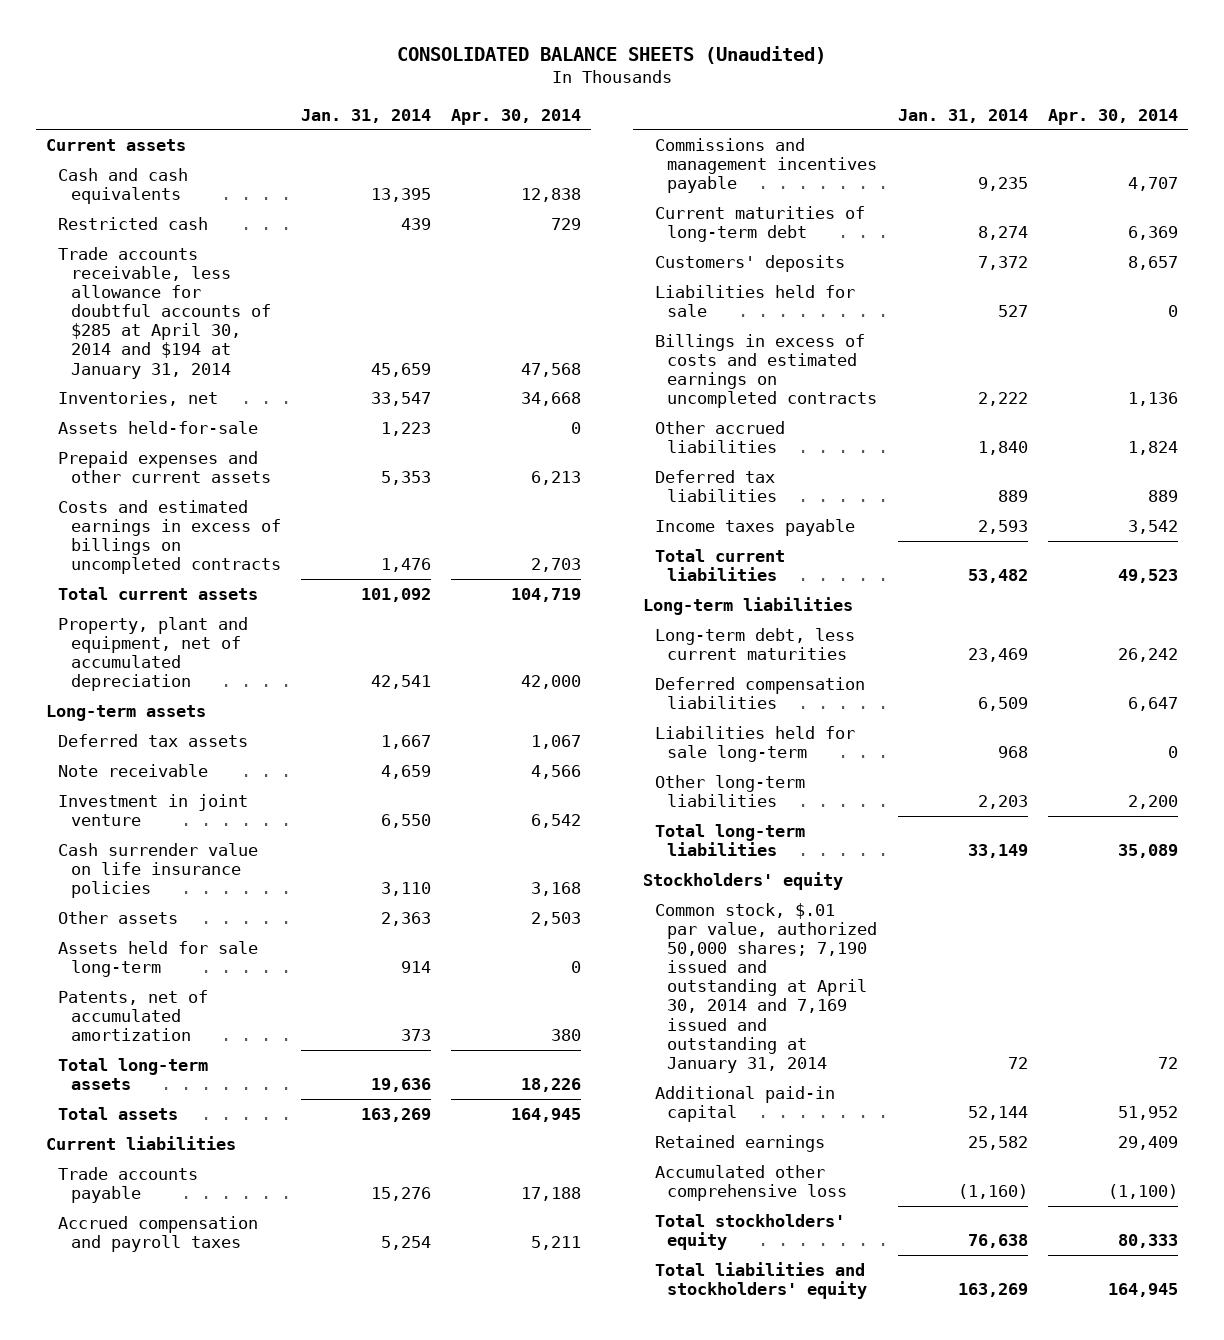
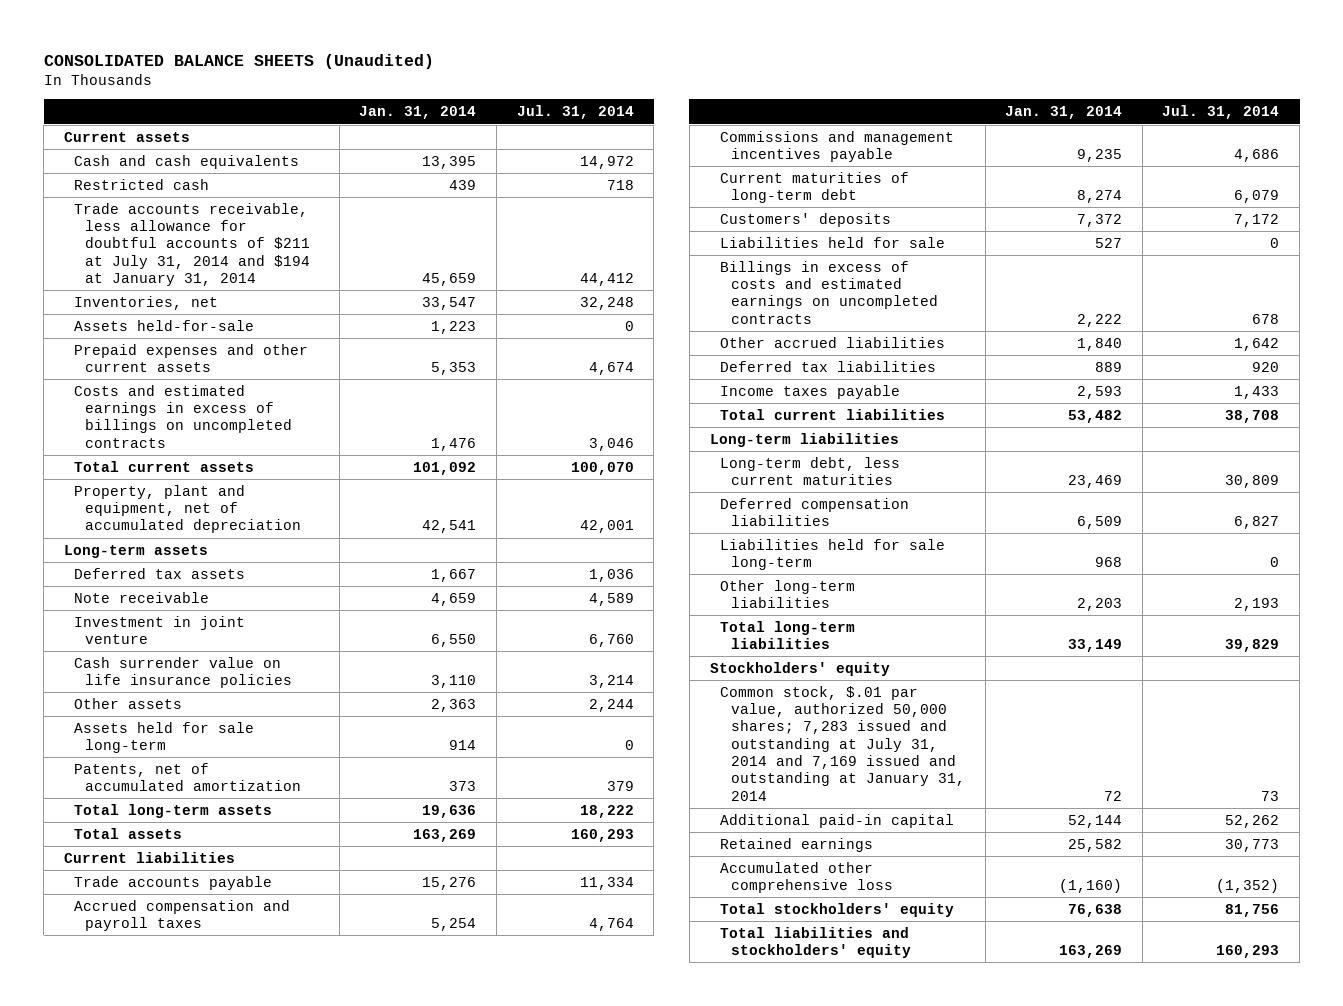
[451,108,582,125] Apr. 30, 2014 -> none
none -> [516,105,634,120] Jul. 31, 2014
[58,246,271,379] Trade accounts receivable, less allowance for doubtful accounts of $285 at April 30, 2014 and $194 at January 31, 2014 -> [74,202,311,286] Trade accounts receivable, less allowance for doubtful accounts of $211 at July 31, 2014 and $194 at January 31, 2014
[655,902,878,1073] Common stock, $.01 par value, authorized 50,000 shares; 7,190 issued and outstanding at April 30, 2014 and 7,169 issued and outstanding at January 31, 2014 -> [720,685,965,801] Common stock, $.01 par value, authorized 50,000 shares; 7,283 issued and outstanding at July 31, 2014 and 7,169 issued and outstanding at January 31, 2014

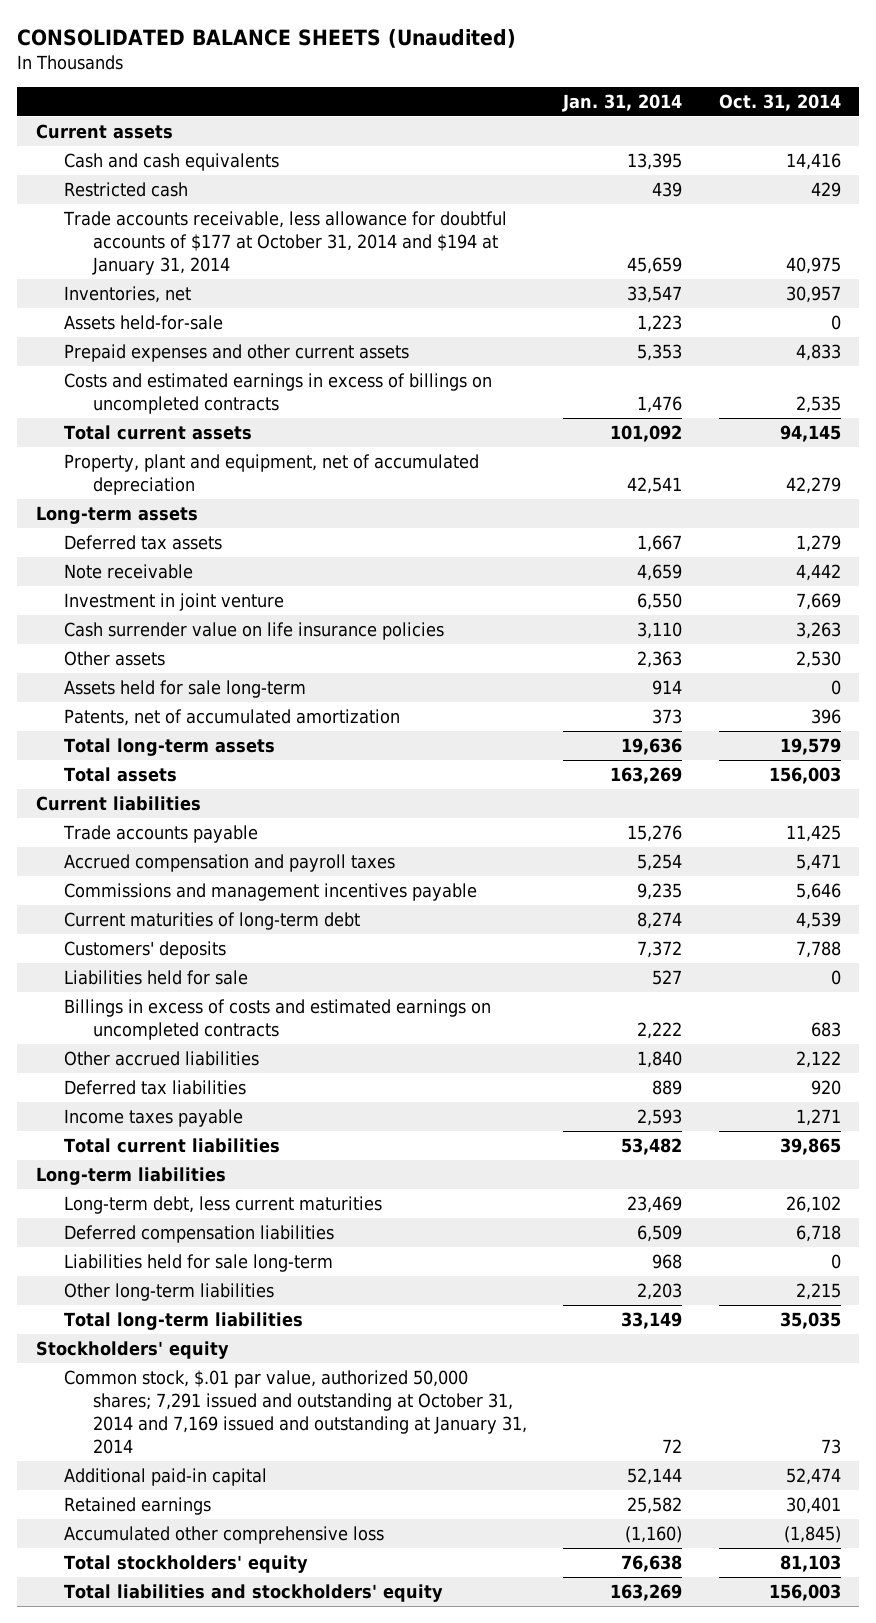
[516,105,634,120] Jul. 31, 2014 -> none
none -> [718,93,841,111] Oct. 31, 2014
[74,202,311,286] Trade accounts receivable, less allowance for doubtful accounts of $211 at July 31, 2014 and $194 at January 31, 2014 -> [63,210,508,275] Trade accounts receivable, less allowance for doubtful accounts of $177 at October 31, 2014 and $194 at January 31, 2014
[720,685,965,801] Common stock, $.01 par value, authorized 50,000 shares; 7,283 issued and outstanding at July 31, 2014 and 7,169 issued and outstanding at January 31, 2014 -> [64,1369,527,1454] Common stock, $.01 par value, authorized 50,000 shares; 7,291 issued and outstanding at October 31, 2014 and 7,169 issued and outstanding at January 31, 2014

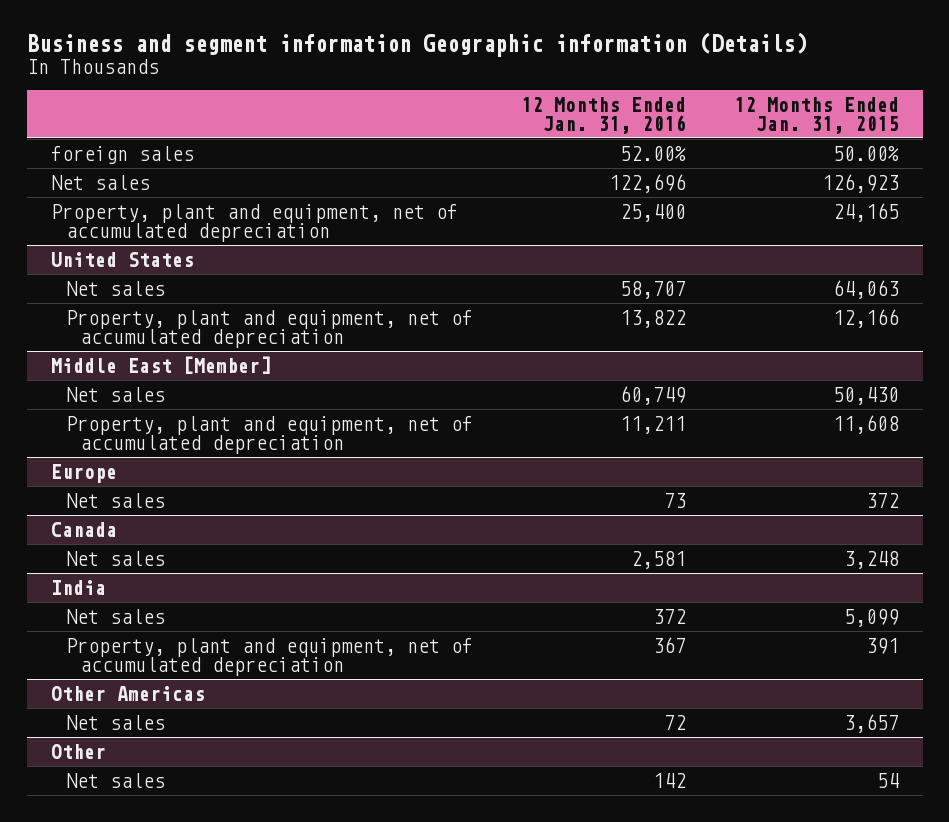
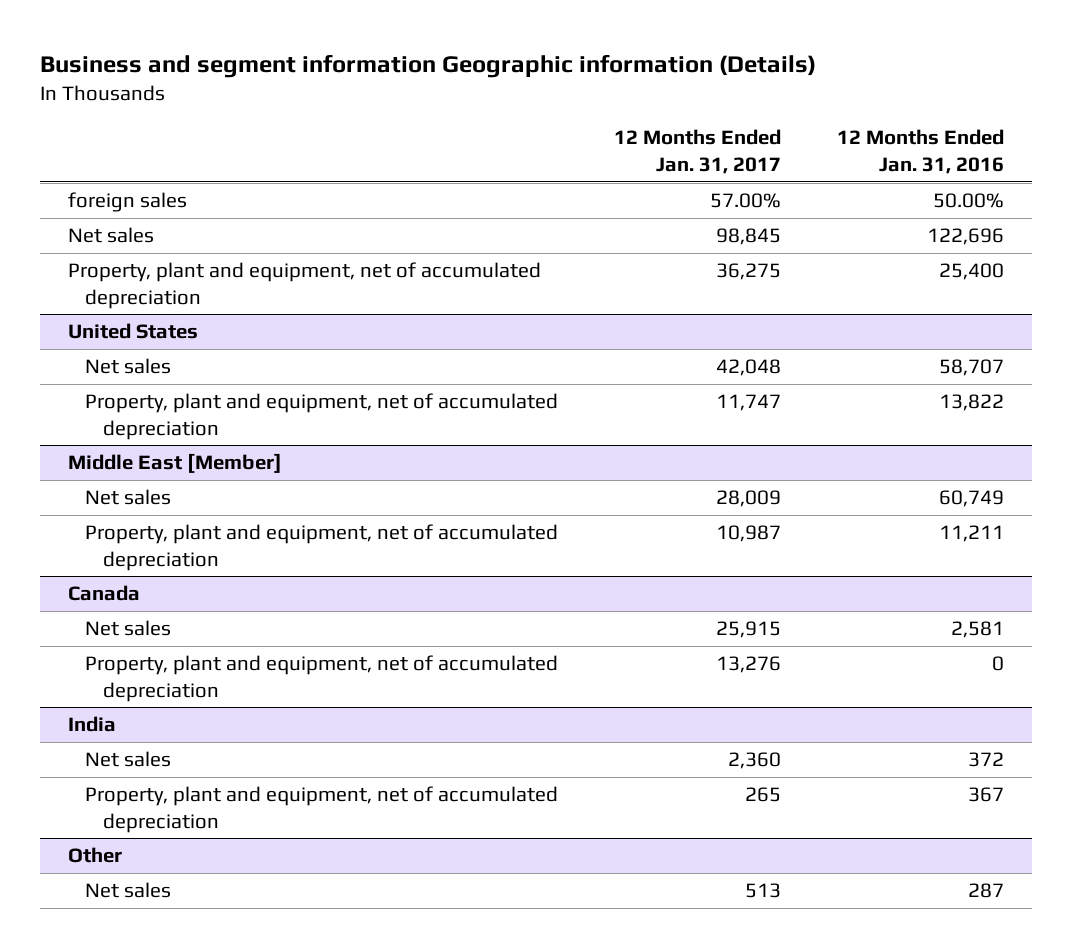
[733,96,899,134] 12 Months Ended Jan. 31, 2015 -> none
none -> [614,129,782,175] 12 Months Ended Jan. 31, 2017
[619,145,686,161] 52.00% -> [933,193,1005,209] 50.00%
[50,463,117,483] Europe -> none
[65,492,165,508] Net sales -> none
none -> [85,655,559,702] Property, plant and equipment, net of accumulated depreciation
[50,685,205,701] Other Americas -> none
[65,714,165,730] Net sales -> none
[652,772,686,788] 142 -> [968,883,1005,899] 287

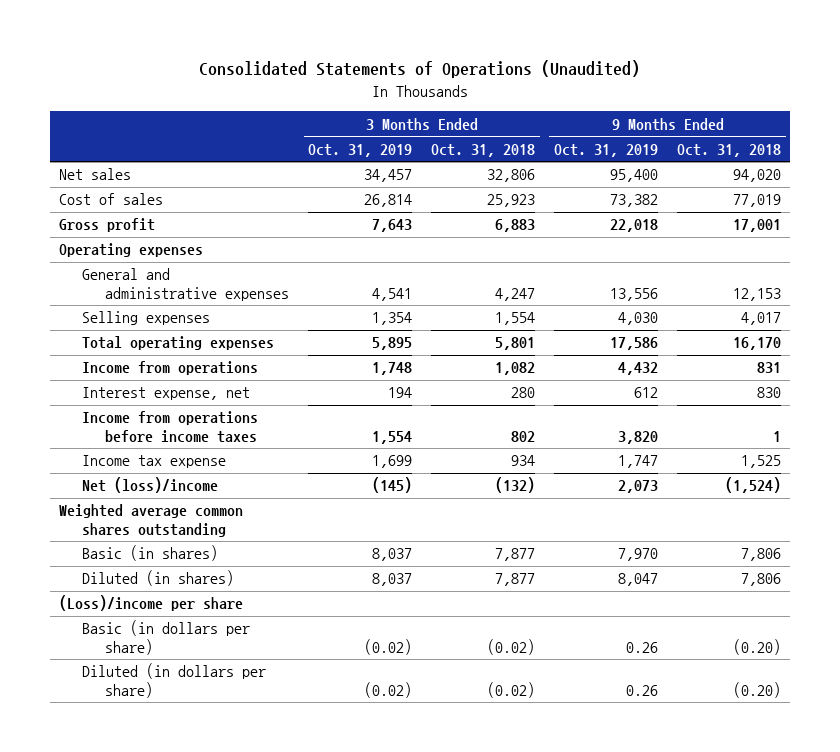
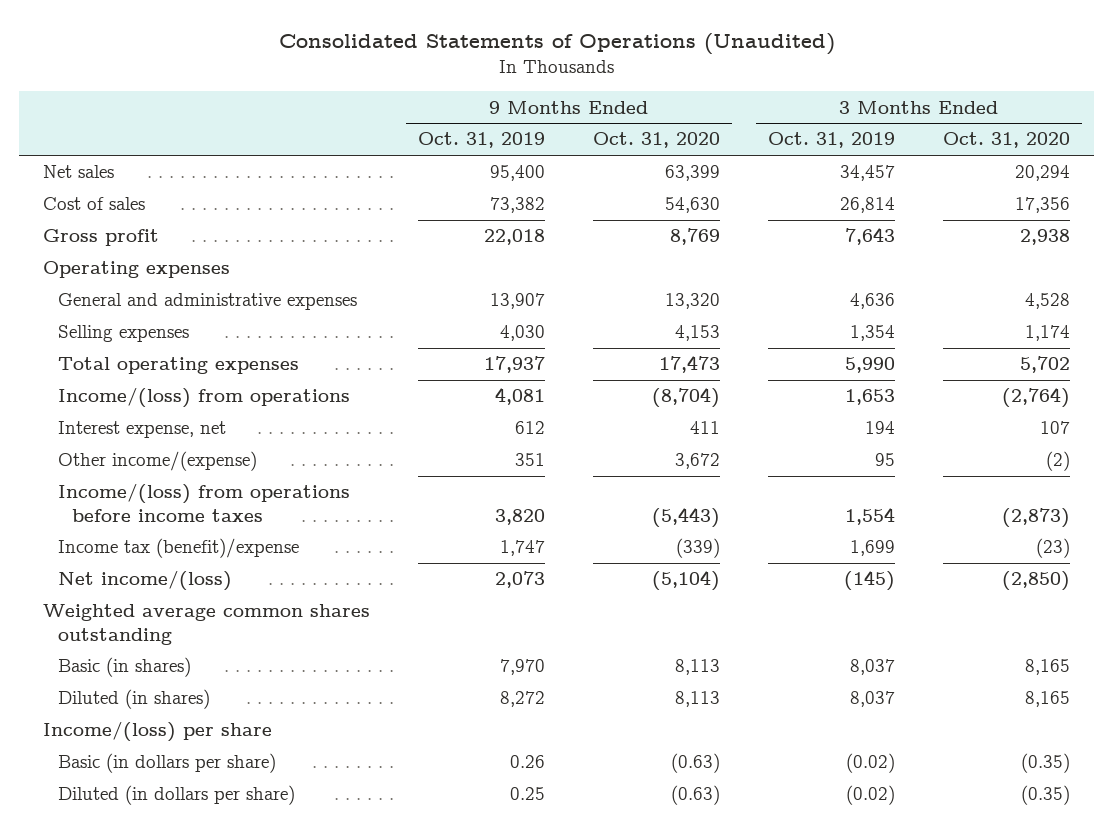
[431,143,536,157] Oct. 31, 2018 -> none
[677,143,782,157] Oct. 31, 2018 -> none
none -> [593,132,721,149] Oct. 31, 2020
none -> [943,132,1071,149] Oct. 31, 2020
[372,288,413,302] 4,541 -> [850,293,896,310] 4,636
[610,288,659,302] 13,556 -> [490,293,546,310] 13,907
[372,337,413,351] 5,895 -> [845,357,896,374] 5,990
[610,337,659,351] 17,586 -> [484,356,546,374] 17,937
[82,361,259,376] Income from operations -> [57,387,350,409] Income/(loss) from operations
[372,362,413,376] 1,748 -> [845,389,896,406] 1,653
[618,362,659,376] 4,432 -> [495,387,546,406] 4,081
none -> [57,451,257,472] Other income/(expense)
[82,411,259,444] Income from operations before income taxes -> [57,483,350,522] Income/(loss) from operations before income taxes
[82,455,227,469] Income tax expense -> [57,538,299,559] Income tax (benefit)/expense
[82,477,219,494] Net (loss)/income -> [57,570,232,592] Net income/(loss)
[618,573,659,587] 8,047 -> [500,691,546,708] 8,272
[59,595,244,612] (Loss)/income per share -> [43,721,273,743] Income/(loss) per share
[626,685,659,697] 0.26 -> [510,787,546,801] 0.25

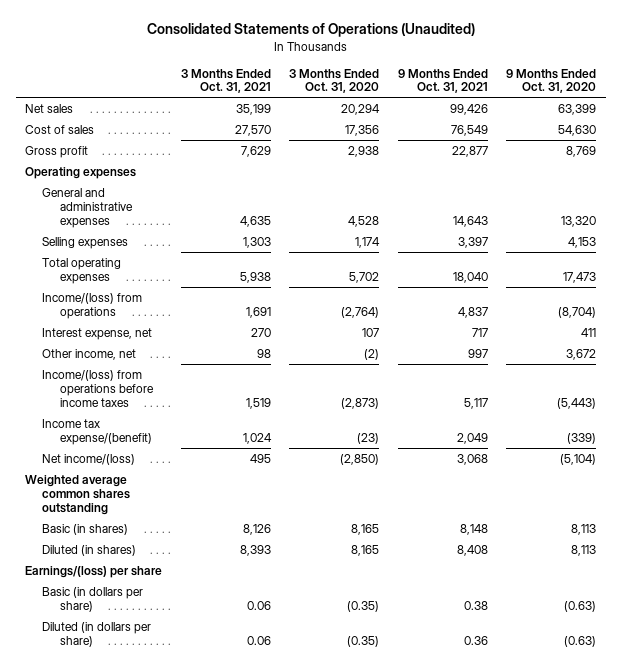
[418,132,546,149] Oct. 31, 2019 -> none
[768,132,896,149] Oct. 31, 2019 -> none
none -> [180,68,271,94] 3 Months Ended Oct. 31, 2021
none -> [397,68,488,94] 9 Months Ended Oct. 31, 2021
[57,451,257,472] Other income/(expense) -> [42,348,137,360] Other income, net
[57,538,299,559] Income tax (benefit)/expense -> [42,418,152,445] Income tax expense/(benefit)
[43,721,273,743] Income/(loss) per share -> [24,565,162,578] Earnings/(loss) per share

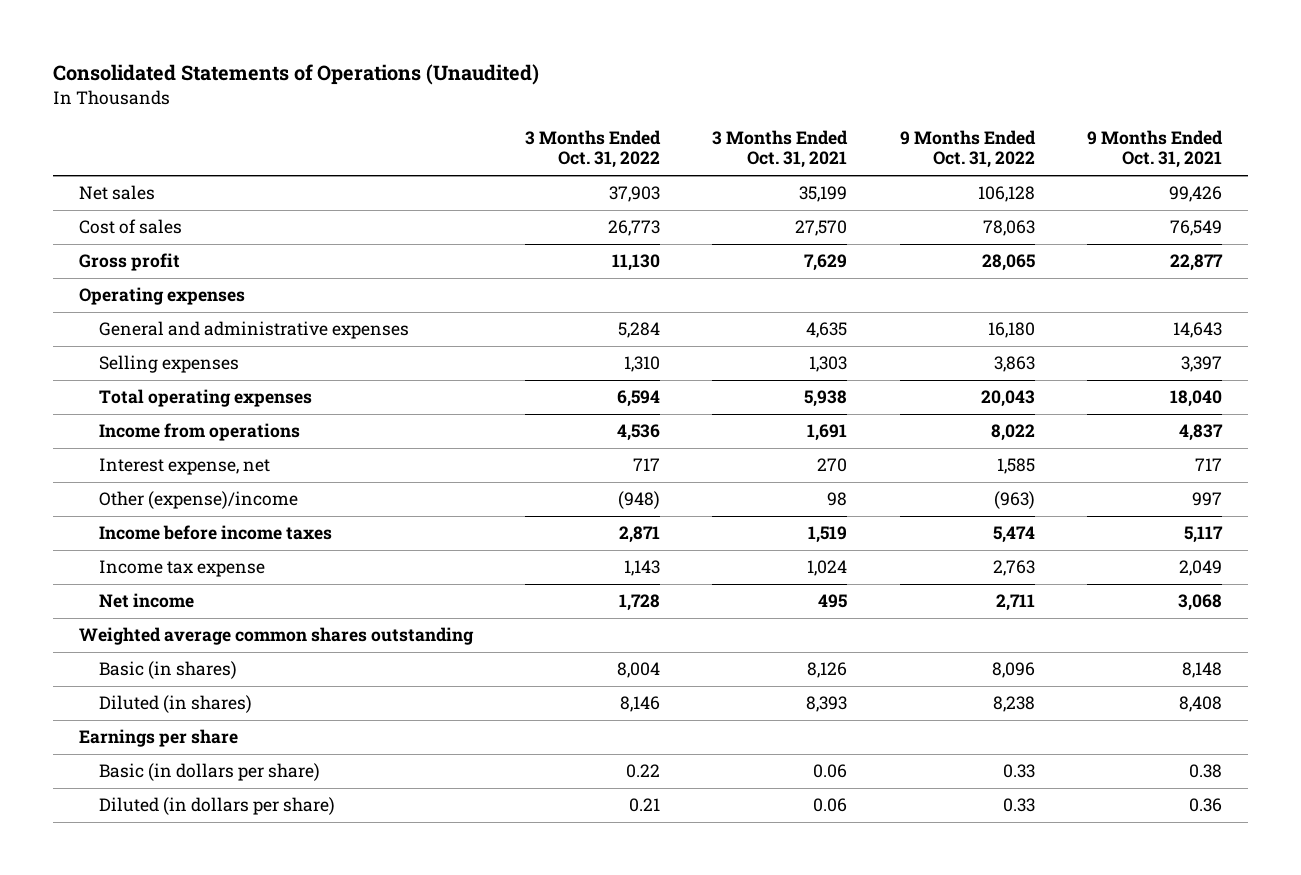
[289,68,380,94] 3 Months Ended Oct. 31, 2020 -> none
[506,68,597,94] 9 Months Ended Oct. 31, 2020 -> none
none -> [525,130,662,169] 3 Months Ended Oct. 31, 2022
none -> [899,130,1036,169] 9 Months Ended Oct. 31, 2022
[42,292,143,319] Income/(loss) from operations -> [99,423,301,442] Income from operations
[42,348,137,360] Other income, net -> [99,491,299,510] Other (expense)/income
[42,369,154,407] Income/(loss) from operations before income taxes -> [99,525,333,541] Income before income taxes
[42,418,152,445] Income tax expense/(benefit) -> [99,560,266,578] Income tax expense
[42,453,136,465] Net income/(loss) -> [99,593,195,609] Net income
[24,565,162,578] Earnings/(loss) per share -> [79,729,239,748] Earnings per share

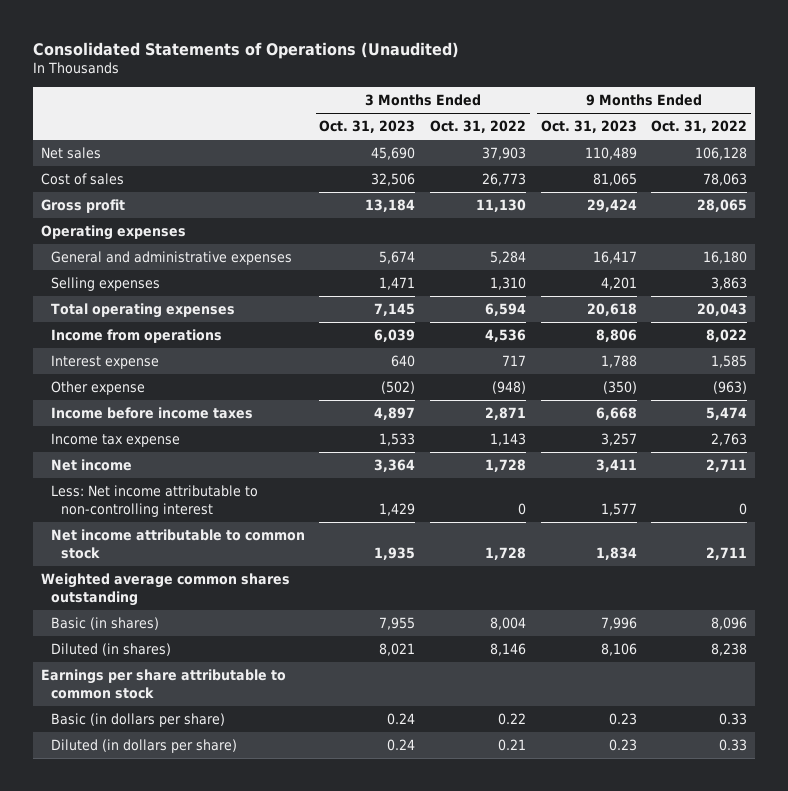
[712,130,849,169] 3 Months Ended Oct. 31, 2021 -> none
[1086,130,1223,169] 9 Months Ended Oct. 31, 2021 -> none
none -> [319,120,416,134] Oct. 31, 2023
none -> [540,120,637,134] Oct. 31, 2023
[99,458,271,476] Interest expense, net -> [50,355,159,370] Interest expense
[99,491,299,510] Other (expense)/income -> [50,381,145,396] Other expense
none -> [50,485,258,517] Less: Net income attributable to non-controlling interest
none -> [50,529,305,559] Net income attributable to common stock
[79,729,239,748] Earnings per share -> [40,669,286,699] Earnings per share attributable to common stock

